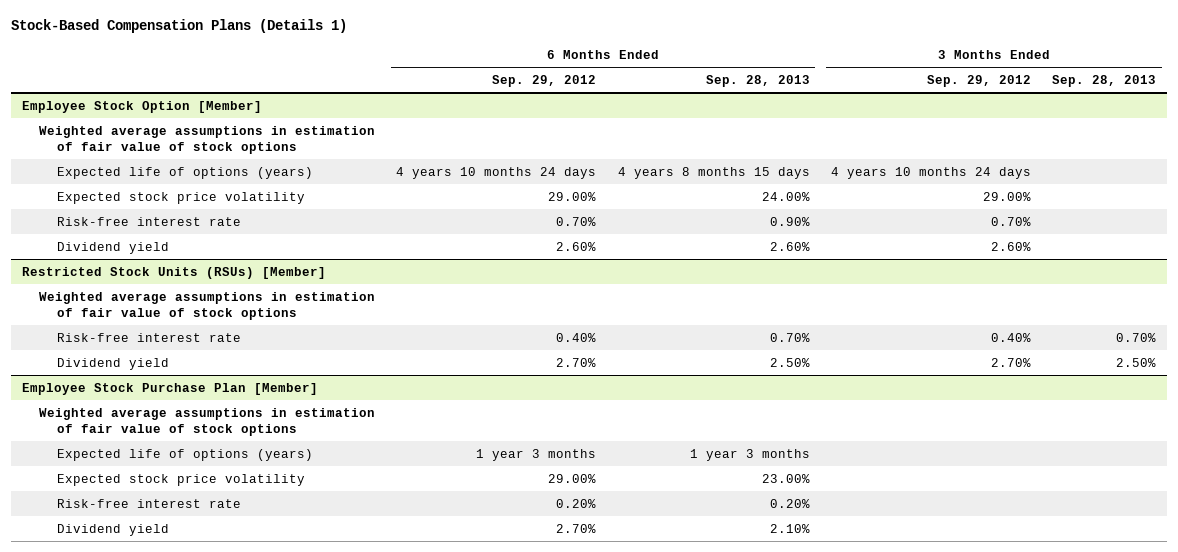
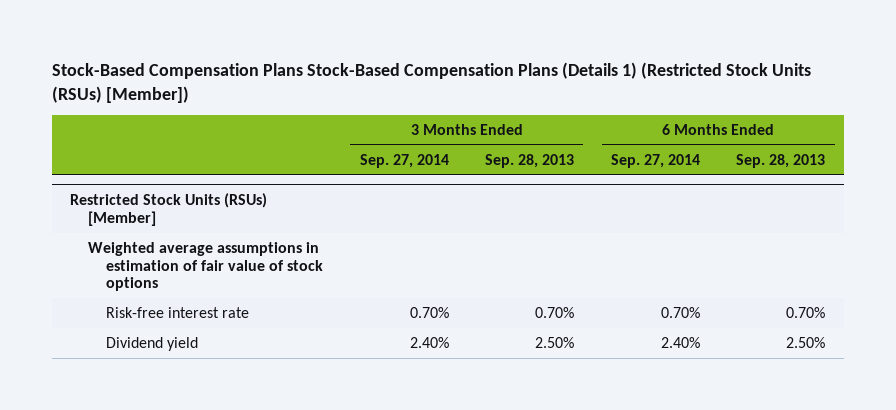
[10,19,347,34] Stock-Based Compensation Plans (Details 1) -> [52,61,812,103] Stock-Based Compensation Plans Stock-Based Compensation Plans (Details 1) (Restricted Stock Units (RSUs) [Member])
[492,75,597,88] Sep. 29, 2012 -> none
[926,75,1031,88] Sep. 29, 2012 -> none
none -> [359,153,449,168] Sep. 27, 2014
none -> [610,153,700,168] Sep. 27, 2014
[21,100,262,113] Employee Stock Option [Member] -> none
[39,125,376,154] Weighted average assumptions in estimation of fair value of stock options -> none
[56,166,313,179] Expected life of options (years) -> none
[56,191,305,204] Expected stock price volatility -> none
[56,216,241,226] Risk-free interest rate -> none
[56,241,169,254] Dividend yield -> none
[21,382,318,395] Employee Stock Purchase Plan [Member] -> none
[39,407,376,436] Weighted average assumptions in estimation of fair value of stock options -> none
[56,448,313,461] Expected life of options (years) -> none
[56,473,305,486] Expected stock price volatility -> none
[56,498,241,508] Risk-free interest rate -> none
[56,523,169,536] Dividend yield -> none

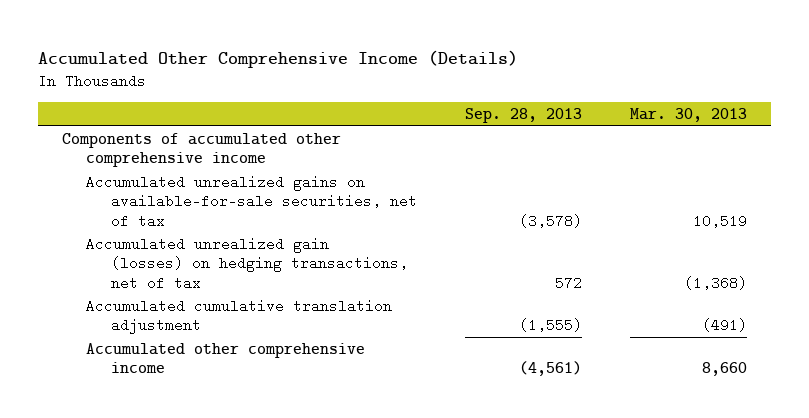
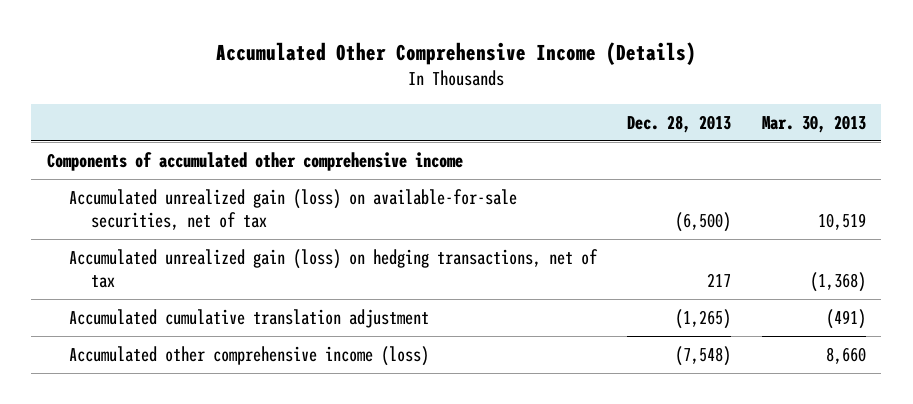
[464,108,582,124] Sep. 28, 2013 -> none
none -> [627,114,732,133] Dec. 28, 2013
[86,174,417,228] Accumulated unrealized gains on available-for-sale securities, net of tax -> [69,188,518,231] Accumulated unrealized gain (loss) on available-for-sale securities, net of tax
[86,236,408,290] Accumulated unrealized gain (losses) on hedging transactions, net of tax -> [69,248,599,289] Accumulated unrealized gain (loss) on hedging transactions, net of tax
[86,342,366,374] Accumulated other comprehensive income -> [69,345,430,366] Accumulated other comprehensive income (loss)

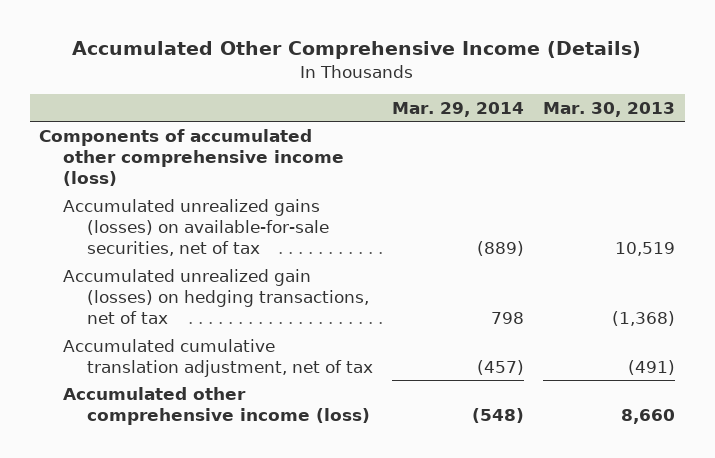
[627,114,732,133] Dec. 28, 2013 -> none
none -> [392,101,525,117] Mar. 29, 2014
[46,151,463,171] Components of accumulated other comprehensive income -> [39,128,345,186] Components of accumulated other comprehensive income (loss)
[69,188,518,231] Accumulated unrealized gain (loss) on available-for-sale securities, net of tax -> [63,198,330,256] Accumulated unrealized gains (losses) on available-for-sale securities, net of tax
[69,248,599,289] Accumulated unrealized gain (loss) on hedging transactions, net of tax -> [63,268,370,324] Accumulated unrealized gain (losses) on hedging transactions, net of tax
[69,308,430,328] Accumulated cumulative translation adjustment -> [63,338,374,377] Accumulated cumulative translation adjustment, net of tax

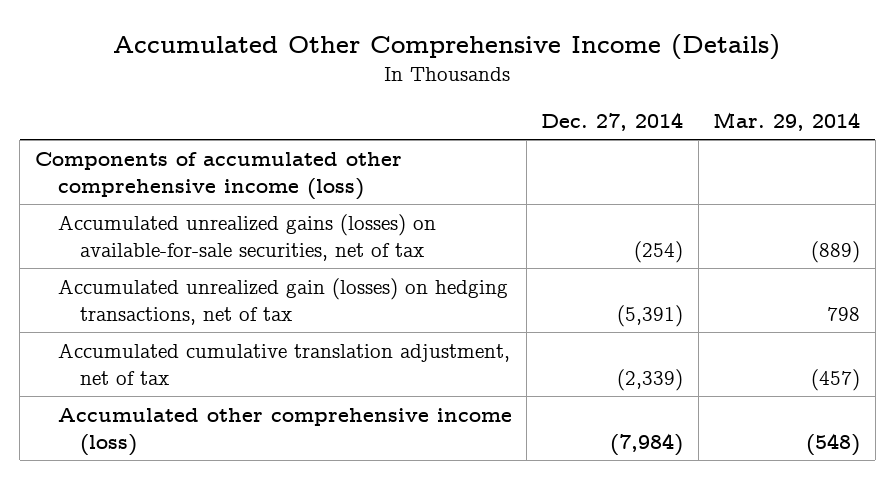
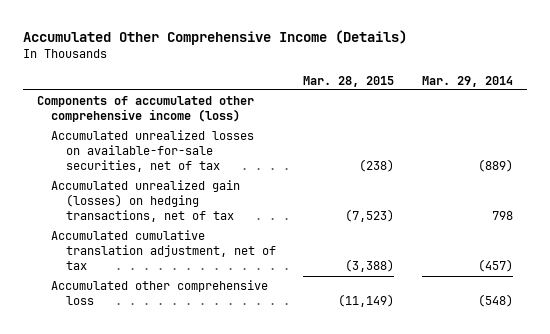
[541,112,684,132] Dec. 27, 2014 -> none
none -> [303,75,395,87] Mar. 28, 2015
[57,213,436,261] Accumulated unrealized gains (losses) on available-for-sale securities, net of tax -> [51,130,255,173] Accumulated unrealized losses on available-for-sale securities, net of tax
[57,407,512,456] Accumulated other comprehensive income (loss) -> [51,280,269,306] Accumulated other comprehensive loss

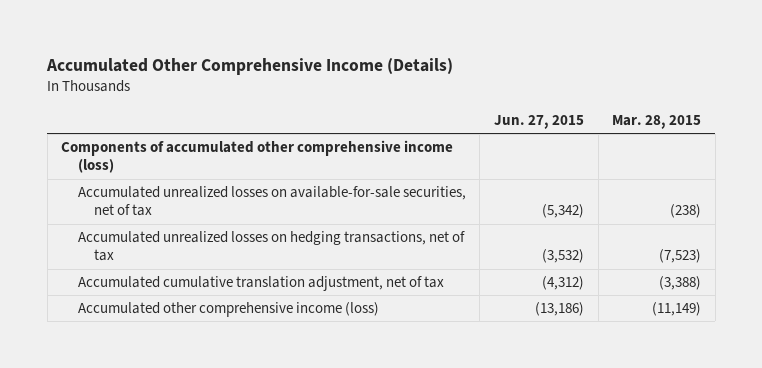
[422,75,514,87] Mar. 29, 2014 -> none
none -> [493,114,584,129] Jun. 27, 2015
[51,180,241,223] Accumulated unrealized gain (losses) on hedging transactions, net of tax -> [77,231,465,262] Accumulated unrealized losses on hedging transactions, net of tax
[51,280,269,306] Accumulated other comprehensive loss -> [77,302,379,318] Accumulated other comprehensive income (loss)

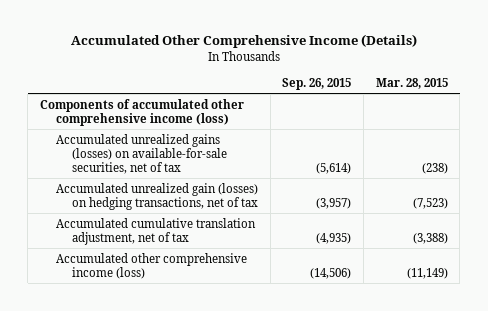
[493,114,584,129] Jun. 27, 2015 -> none
none -> [282,77,352,90] Sep. 26, 2015
[77,186,466,217] Accumulated unrealized losses on available-for-sale securities, net of tax -> [55,133,227,174] Accumulated unrealized gains (losses) on available-for-sale securities, net of tax
[77,231,465,262] Accumulated unrealized losses on hedging transactions, net of tax -> [55,182,258,210] Accumulated unrealized gain (losses) on hedging transactions, net of tax

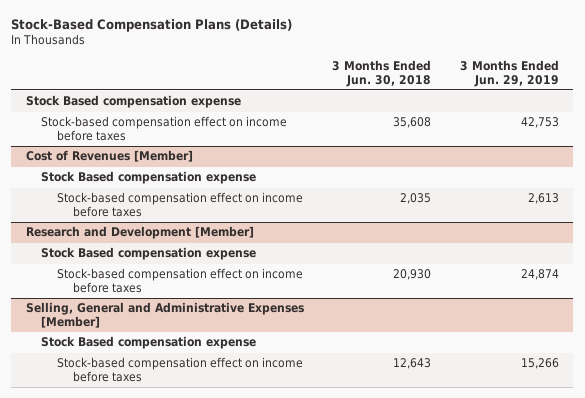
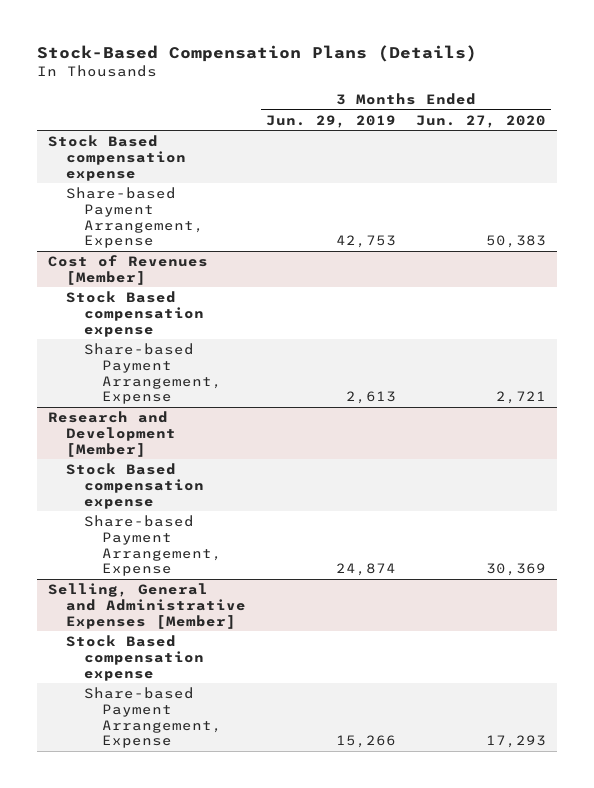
[332,60,432,87] 3 Months Ended Jun. 30, 2018 -> none
none -> [416,114,547,128] Jun. 27, 2020
[41,116,288,142] Stock-based compensation effect on income before taxes -> [65,186,204,249] Share-based Payment Arrangement, Expense
[57,192,304,218] Stock-based compensation effect on income before taxes -> [83,342,222,405] Share-based Payment Arrangement, Expense
[57,268,304,294] Stock-based compensation effect on income before taxes -> [83,514,222,577] Share-based Payment Arrangement, Expense
[57,357,304,383] Stock-based compensation effect on income before taxes -> [83,686,222,749] Share-based Payment Arrangement, Expense

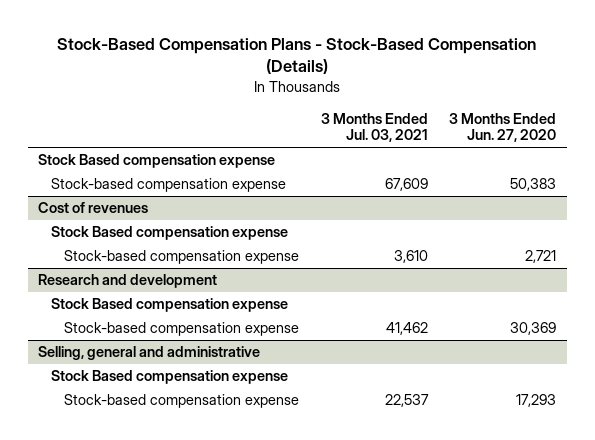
[37,45,478,63] Stock-Based Compensation Plans (Details) -> [57,38,537,75] Stock-Based Compensation Plans - Stock-Based Compensation (Details)
[265,114,396,128] Jun. 29, 2019 -> none
none -> [320,112,428,143] 3 Months Ended Jul. 03, 2021
[65,186,204,249] Share-based Payment Arrangement, Expense -> [51,178,287,193] Stock-based compensation expense
[47,254,208,285] Cost of Revenues [Member] -> [38,202,149,214] Cost of revenues
[83,342,222,405] Share-based Payment Arrangement, Expense -> [64,250,300,265] Stock-based compensation expense
[47,410,176,457] Research and Development [Member] -> [38,274,218,289] Research and development
[83,514,222,577] Share-based Payment Arrangement, Expense -> [64,322,300,337] Stock-based compensation expense
[47,582,246,629] Selling, General and Administrative Expenses [Member] -> [38,346,261,361] Selling, general and administrative
[83,686,222,749] Share-based Payment Arrangement, Expense -> [64,394,300,409] Stock-based compensation expense

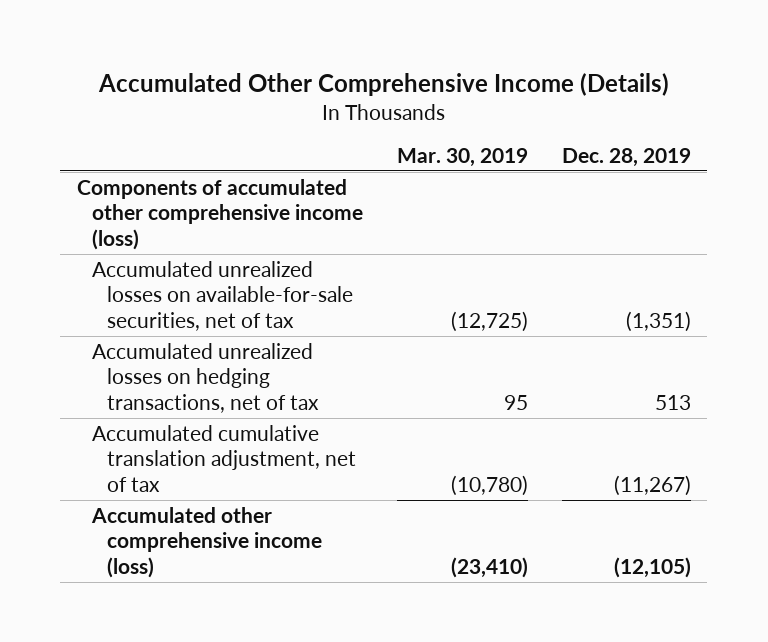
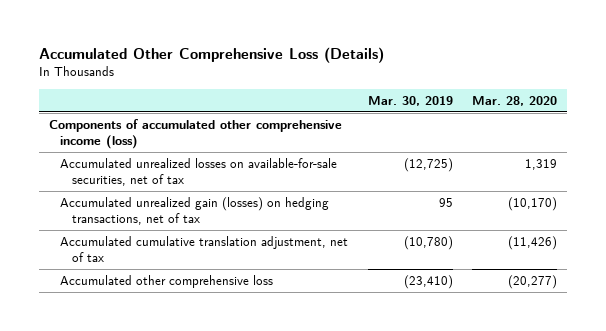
[97,73,669,97] Accumulated Other Comprehensive Income (Details) -> [39,46,385,63] Accumulated Other Comprehensive Loss (Details)
[561,147,691,167] Dec. 28, 2019 -> none
none -> [471,95,557,106] Mar. 28, 2020
[92,342,320,413] Accumulated unrealized losses on hedging transactions, net of tax -> [60,196,330,226] Accumulated unrealized gain (losses) on hedging transactions, net of tax
[91,506,323,578] Accumulated other comprehensive income (loss) -> [60,274,274,288] Accumulated other comprehensive loss

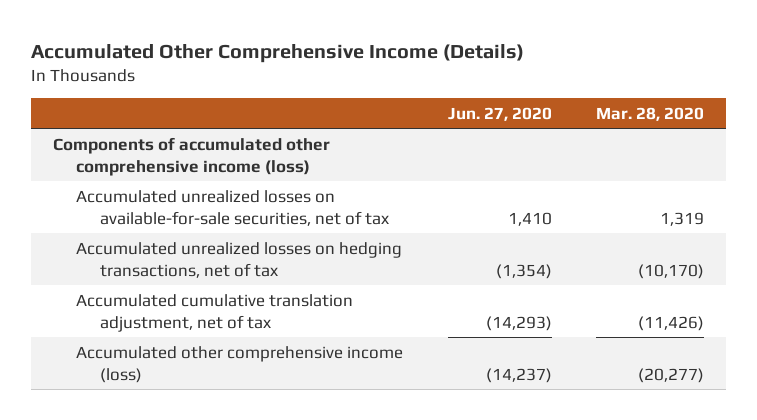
[39,46,385,63] Accumulated Other Comprehensive Loss (Details) -> [30,43,524,63] Accumulated Other Comprehensive Income (Details)
[367,95,453,106] Mar. 30, 2019 -> none
none -> [447,106,552,121] Jun. 27, 2020
[60,196,330,226] Accumulated unrealized gain (losses) on hedging transactions, net of tax -> [76,241,403,279] Accumulated unrealized losses on hedging transactions, net of tax
[60,274,274,288] Accumulated other comprehensive loss -> [76,345,404,384] Accumulated other comprehensive income (loss)

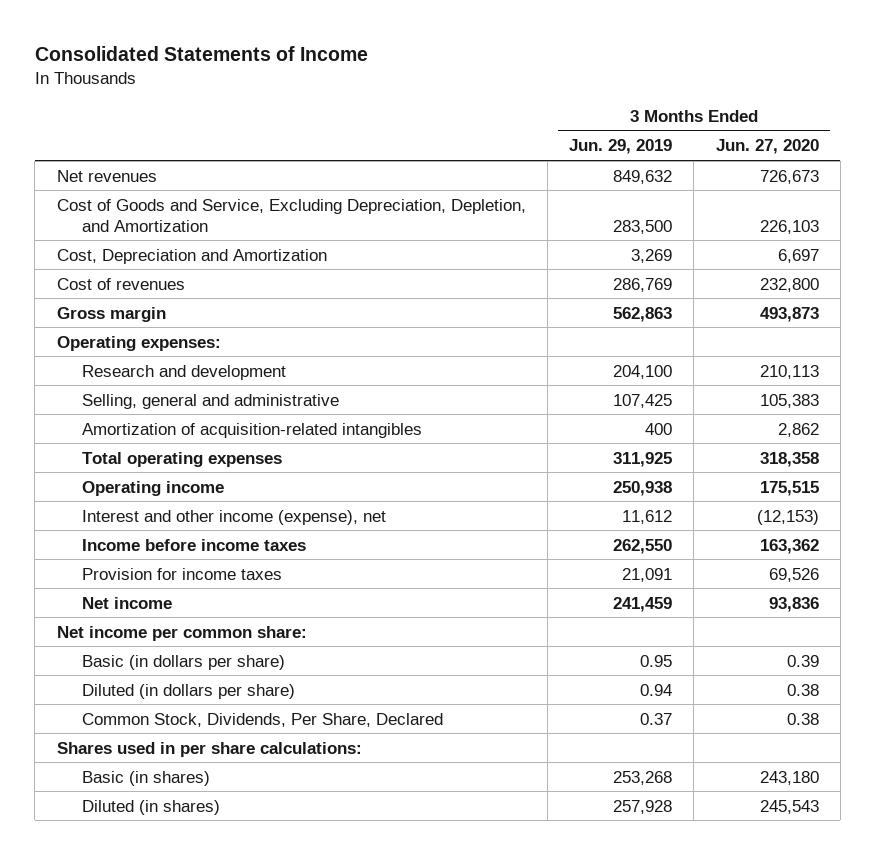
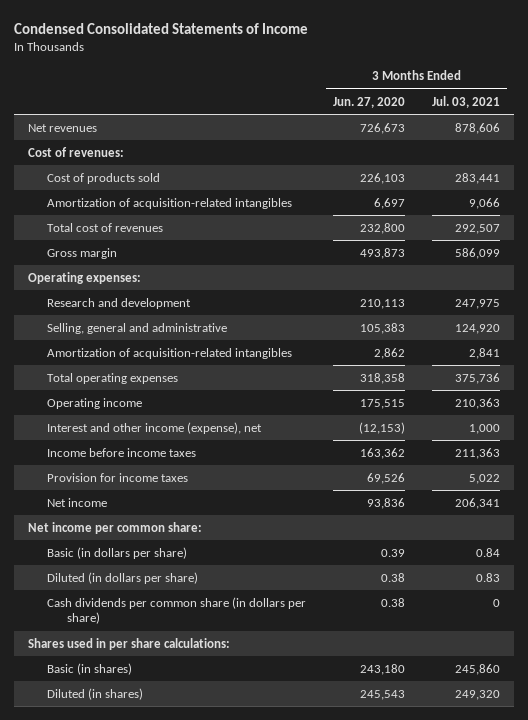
[34,46,368,62] Consolidated Statements of Income -> [14,22,309,34] Condensed Consolidated Statements of Income
[569,139,673,155] Jun. 29, 2019 -> none
none -> [432,95,501,108] Jul. 03, 2021
none -> [27,146,124,157] Cost of revenues:
[56,198,526,232] Cost of Goods and Service, Excluding Depreciation, Depletion, and Amortization -> [47,172,161,184] Cost of products sold
[56,248,327,264] Cost, Depreciation and Amortization -> [47,197,293,209] Amortization of acquisition-related intangibles
[56,277,185,290] Cost of revenues -> [47,222,164,232] Total cost of revenues
[82,712,444,727] Common Stock, Dividends, Per Share, Declared -> [47,596,307,625] Cash dividends per common share (in dollars per share)

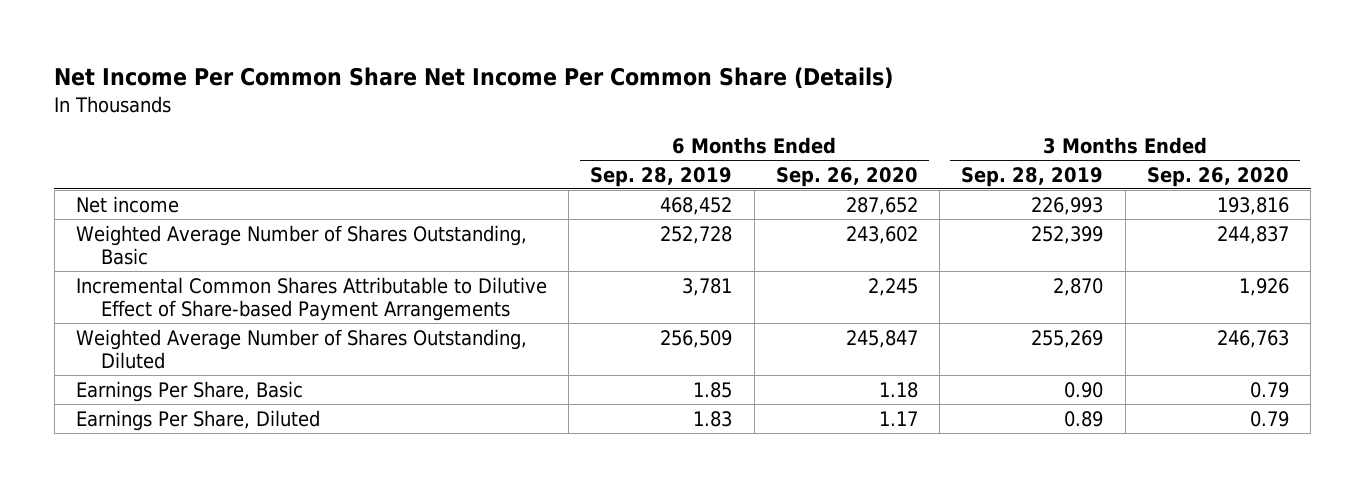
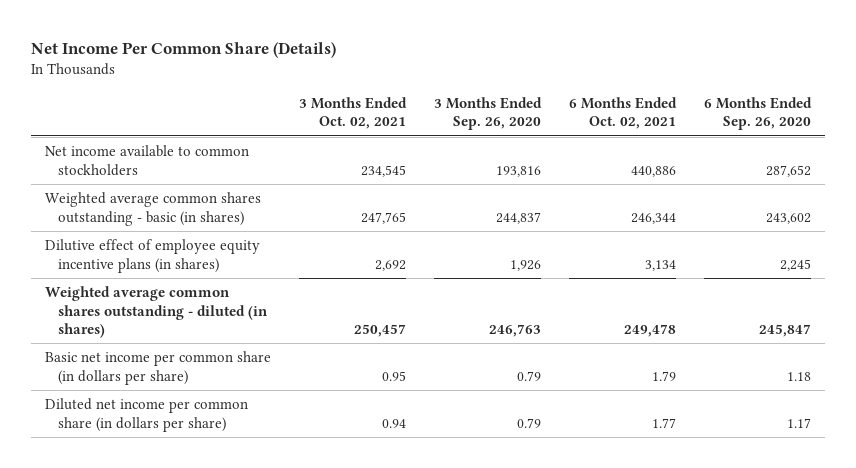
[54,66,894,89] Net Income Per Common Share Net Income Per Common Share (Details) -> [30,41,336,58] Net Income Per Common Share (Details)
[590,166,733,187] Sep. 28, 2019 -> none
[961,166,1104,187] Sep. 28, 2019 -> none
none -> [298,97,407,130] 3 Months Ended Oct. 02, 2021
none -> [569,97,678,130] 6 Months Ended Oct. 02, 2021
[75,195,179,213] Net income -> [44,145,249,176] Net income available to common stockholders
[75,224,527,266] Weighted Average Number of Shares Outstanding, Basic -> [44,192,261,226] Weighted average common shares outstanding - basic (in shares)
[75,276,547,322] Incremental Common Shares Attributable to Dilutive Effect of Share-based Payment Arrangements -> [44,239,260,273] Dilutive effect of employee equity incentive plans (in shares)
[75,328,527,370] Weighted Average Number of Shares Outstanding, Diluted -> [44,286,269,338] Weighted average common shares outstanding - diluted (in shares)
[75,380,303,402] Earnings Per Share, Basic -> [44,351,271,385] Basic net income per common share (in dollars per share)
[75,409,320,431] Earnings Per Share, Diluted -> [44,398,248,432] Diluted net income per common share (in dollars per share)

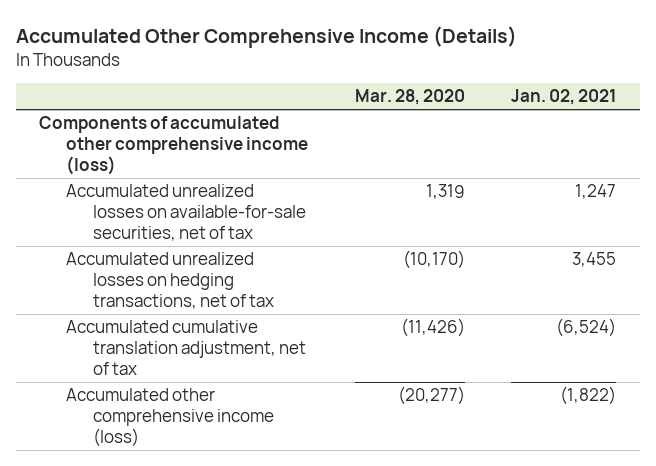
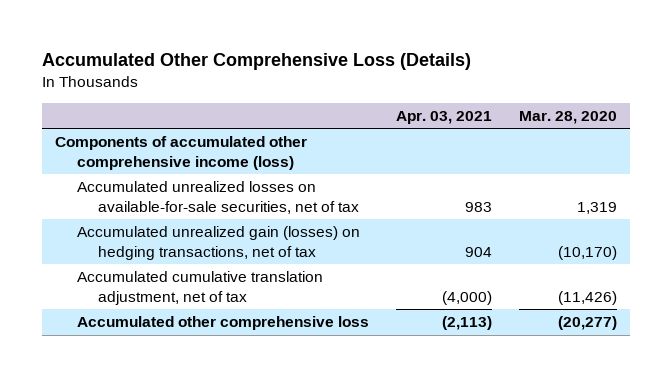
[16,25,518,48] Accumulated Other Comprehensive Income (Details) -> [41,53,471,71] Accumulated Other Comprehensive Loss (Details)
[511,89,617,106] Jan. 02, 2021 -> none
none -> [395,110,492,124] Apr. 03, 2021
[66,252,275,310] Accumulated unrealized losses on hedging transactions, net of tax -> [76,226,360,260] Accumulated unrealized gain (losses) on hedging transactions, net of tax
[66,388,275,448] Accumulated other comprehensive income (loss) -> [76,316,369,331] Accumulated other comprehensive loss

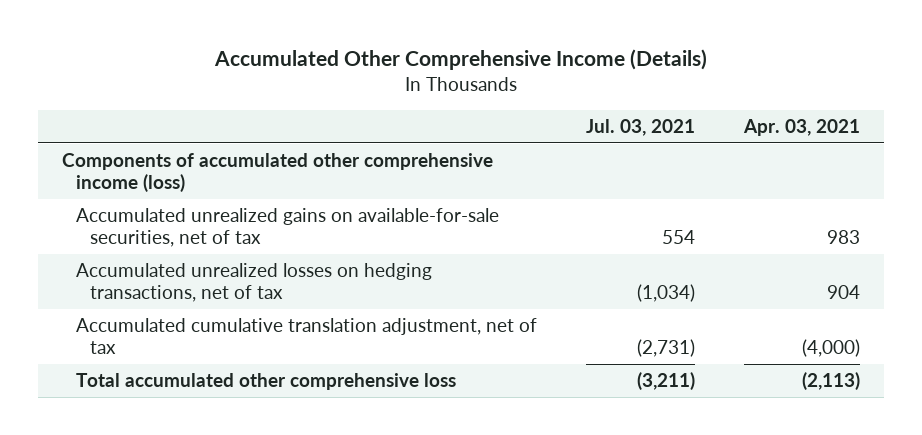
[41,53,471,71] Accumulated Other Comprehensive Loss (Details) -> [214,49,708,71] Accumulated Other Comprehensive Income (Details)
[518,110,617,124] Mar. 28, 2020 -> none
none -> [586,118,696,136] Jul. 03, 2021
[76,181,360,214] Accumulated unrealized losses on available-for-sale securities, net of tax -> [76,208,500,248] Accumulated unrealized gains on available-for-sale securities, net of tax
[76,226,360,260] Accumulated unrealized gain (losses) on hedging transactions, net of tax -> [76,263,433,303] Accumulated unrealized losses on hedging transactions, net of tax
[76,316,369,331] Accumulated other comprehensive loss -> [76,373,457,391] Total accumulated other comprehensive loss

